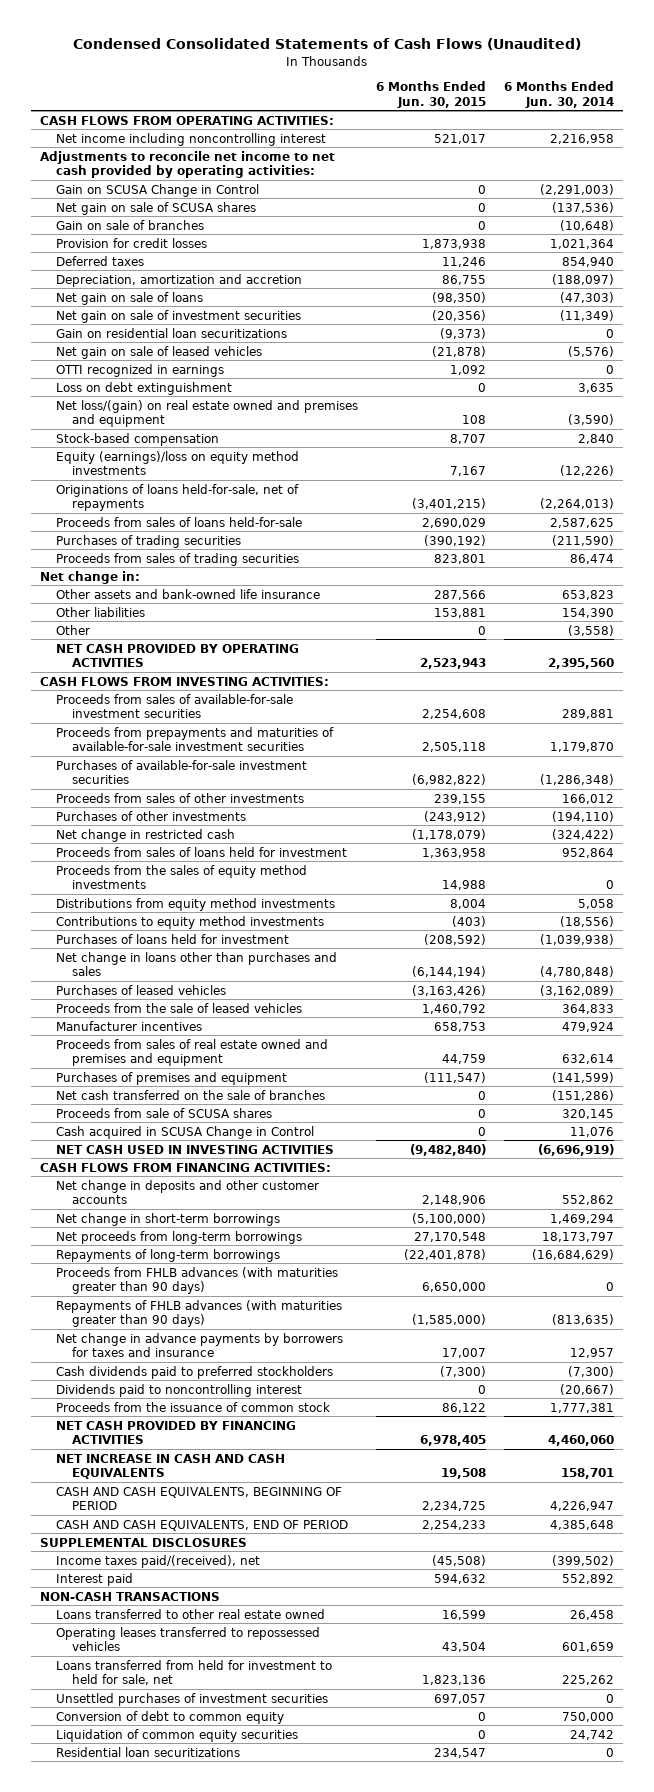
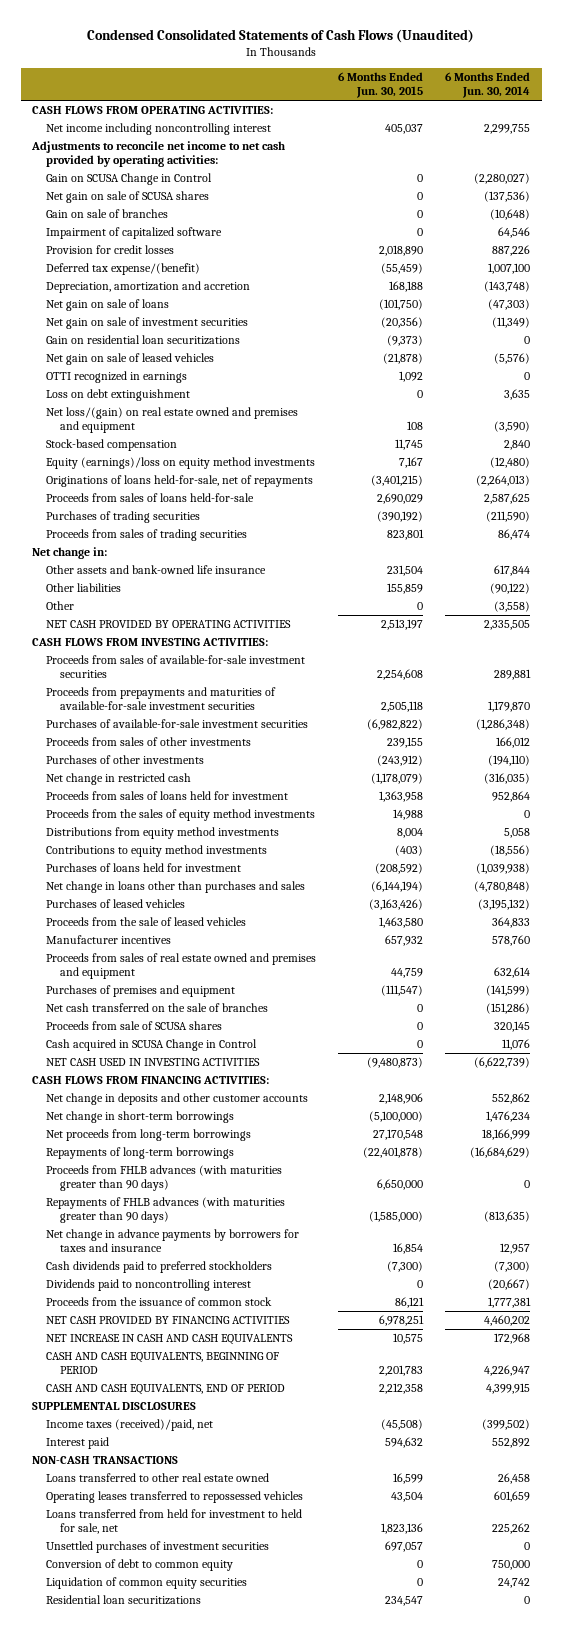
[433,133,486,144] 521,017 -> [385,124,424,135] 405,037
[550,133,615,144] 2,216,958 -> [484,124,531,135] 2,299,755
[540,183,615,195] (2,291,003) -> [474,173,531,185] (2,280,027)
none -> [46,227,223,240] Impairment of capitalized software
[421,238,486,249] 1,873,938 -> [379,245,424,257] 2,018,890
[550,238,615,249] 1,021,364 -> [492,245,531,257] 887,226
[55,255,144,266] Deferred taxes -> [46,263,201,276] Deferred tax expense/(benefit)
[441,256,486,267] 11,246 -> [381,263,424,275] (55,459)
[562,256,615,267] 854,940 -> [488,263,531,275] 1,007,100
[441,274,486,285] 86,755 -> [389,281,424,293] 168,188
[552,273,615,285] (188,097) -> [484,281,531,293] (143,748)
[431,291,486,303] (98,350) -> [379,299,424,311] (101,750)
[449,433,486,444] 8,707 -> [395,439,424,451] 11,745
[560,465,615,477] (12,226) -> [490,457,531,469] (12,480)
[433,589,486,600] 287,566 -> [387,565,424,577] 231,504
[562,589,615,600] 653,823 -> [494,565,531,577] 617,844
[433,607,486,618] 153,881 -> [387,583,424,595] 155,859
[562,607,615,618] 154,390 -> [490,583,531,595] (90,122)
[419,658,486,670] 2,523,943 -> [381,619,424,631] 2,513,197
[548,658,615,670] 2,395,560 -> [484,620,531,631] 2,335,505
[552,828,615,840] (324,422) -> [484,773,531,785] (316,035)
[540,984,615,996] (3,162,089) -> [478,899,531,911] (3,195,132)
[421,1003,486,1014] 1,460,792 -> [379,917,424,929] 1,463,580
[433,1021,486,1032] 658,753 -> [385,935,424,947] 657,932
[562,1021,615,1032] 479,924 -> [492,935,531,947] 578,760
[409,1143,486,1156] (9,482,840) -> [367,1057,424,1069] (9,480,873)
[538,1143,615,1156] (6,696,919) -> [474,1057,531,1069] (6,622,739)
[550,1213,615,1224] 1,469,294 -> [486,1111,531,1123] 1,476,234
[542,1231,615,1242] 18,173,797 -> [482,1129,531,1141] 18,166,999
[441,1348,486,1359] 17,007 -> [393,1243,424,1255] 16,854
[441,1402,486,1413] 86,122 -> [395,1297,425,1309] 86,121
[419,1435,486,1447] 6,978,405 -> [379,1315,425,1327] 6,978,251
[548,1435,615,1447] 4,460,060 -> [484,1315,531,1327] 4,460,202
[440,1468,486,1480] 19,508 -> [393,1333,424,1345] 10,575
[561,1468,615,1480] 158,701 -> [494,1333,531,1345] 172,968
[421,1501,486,1512] 2,234,725 -> [379,1365,424,1377] 2,201,783
[421,1519,486,1530] 2,254,233 -> [379,1383,424,1395] 2,212,358
[550,1519,615,1530] 4,385,648 -> [486,1383,531,1395] 4,399,915
[55,1554,260,1568] Income taxes paid/(received), net -> [46,1419,214,1432] Income taxes (received)/paid, net

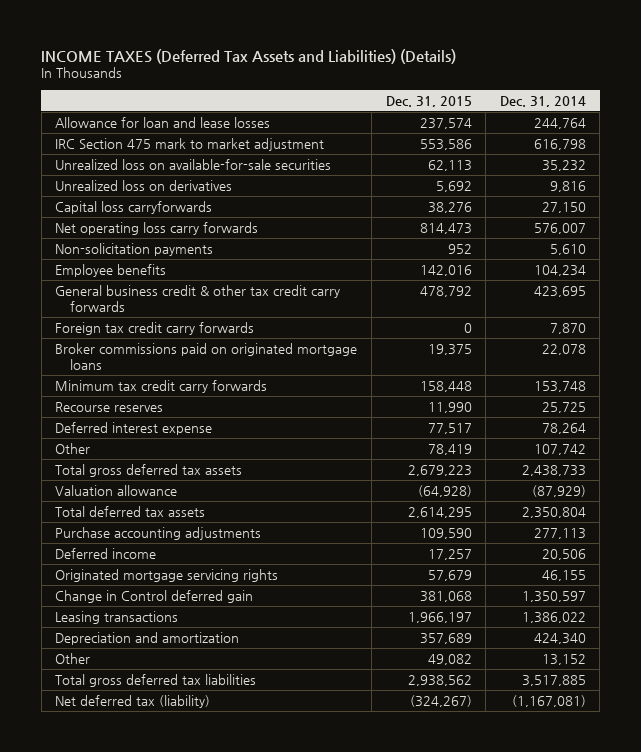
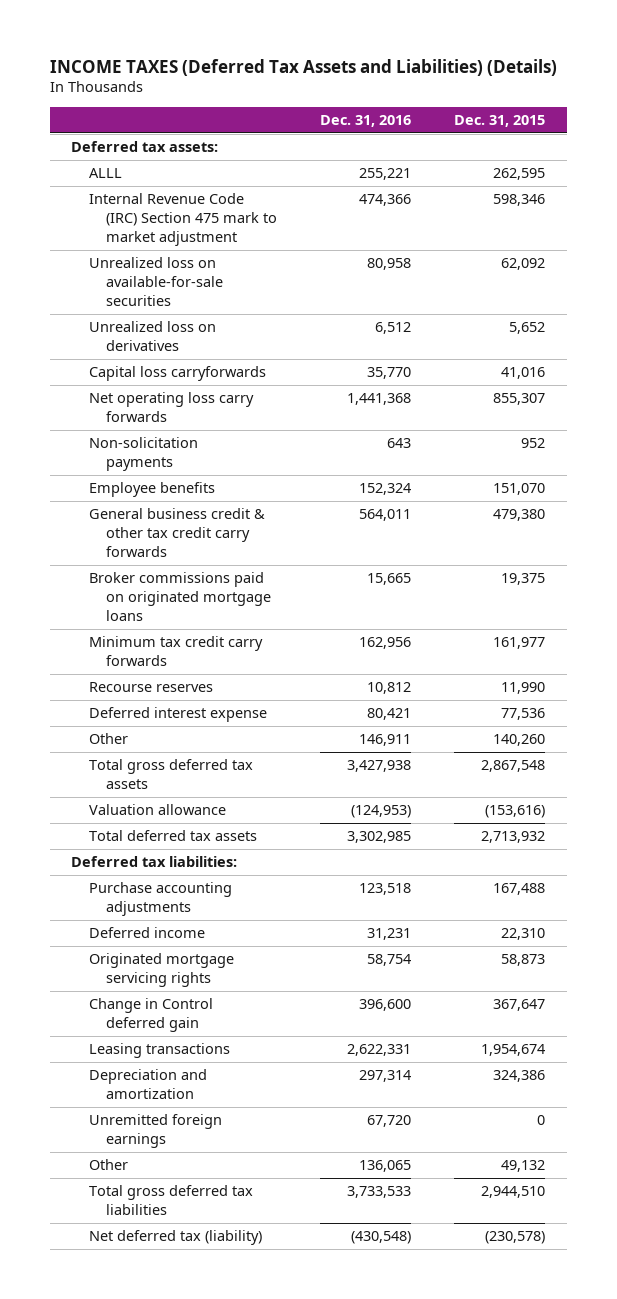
[499,95,586,107] Dec. 31, 2014 -> none
none -> [320,115,412,128] Dec. 31, 2016
[55,116,271,128] Allowance for loan and lease losses -> none
none -> [71,141,219,153] Deferred tax assets:
none -> [88,168,122,179] ALLL
[55,137,325,151] IRC Section 475 mark to market adjustment -> [88,193,278,247] Internal Revenue Code (IRC) Section 475 mark to market adjustment
[419,138,472,150] 553,586 -> [493,194,546,207] 598,346
[427,159,472,171] 62,113 -> [501,258,546,271] 62,092
[435,180,472,192] 5,692 -> [509,322,546,335] 5,652
[427,201,472,213] 38,276 -> [501,367,546,380] 41,016
[419,222,472,234] 814,473 -> [493,393,546,406] 855,307
[55,321,255,335] Foreign tax credit carry forwards -> none
[419,264,472,276] 142,016 -> [493,483,546,496] 151,070
[419,285,472,297] 478,792 -> [493,509,546,522] 479,380
[419,380,472,392] 158,448 -> [493,637,546,650] 161,977
[427,422,472,434] 77,517 -> [501,708,546,721] 77,536
[427,443,472,455] 78,419 -> [493,734,546,747] 140,260
[407,464,472,476] 2,679,223 -> [481,760,546,773] 2,867,548
[417,484,472,497] (64,928) -> [485,805,546,819] (153,616)
[407,506,472,518] 2,614,295 -> [481,831,546,844] 2,713,932
none -> [71,856,238,868] Deferred tax liabilities:
[419,527,472,539] 109,590 -> [493,883,546,896] 167,488
[427,548,472,560] 17,257 -> [501,928,546,941] 22,310
[427,569,472,581] 57,679 -> [501,954,546,967] 58,873
[419,590,472,602] 381,068 -> [493,999,546,1012] 367,647
[407,611,472,623] 1,966,197 -> [481,1044,546,1057] 1,954,674
[419,632,472,644] 357,689 -> [493,1070,546,1083] 324,386
none -> [88,1114,222,1149] Unremitted foreign earnings
[427,653,472,665] 49,082 -> [501,1160,546,1173] 49,132
[407,674,472,686] 2,938,562 -> [481,1186,546,1199] 2,944,510
[409,694,472,707] (324,267) -> [485,1231,546,1245] (230,578)

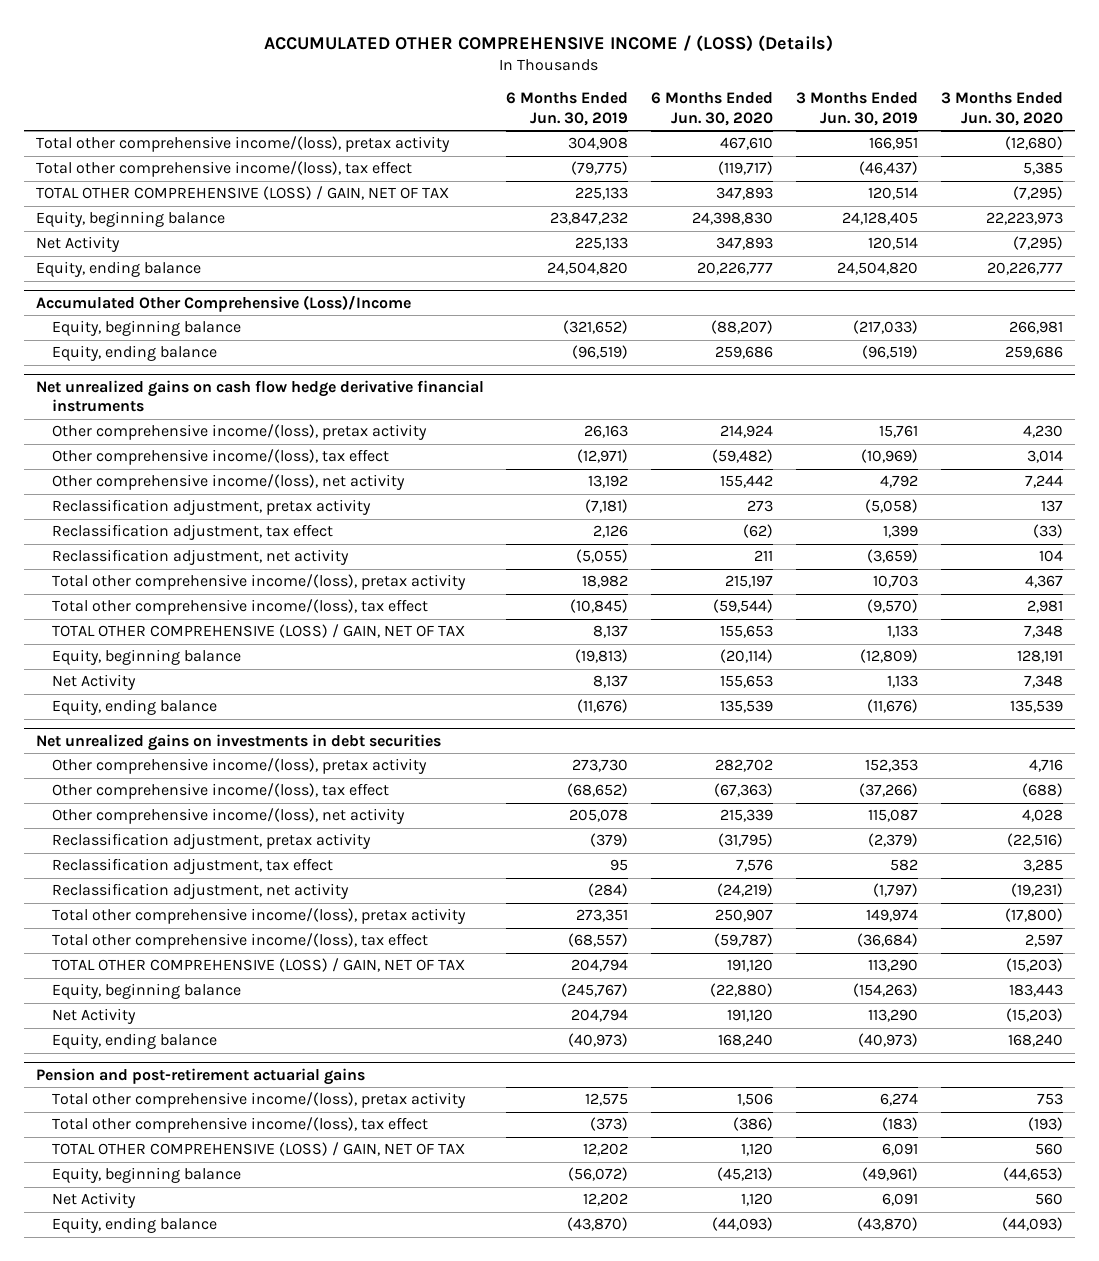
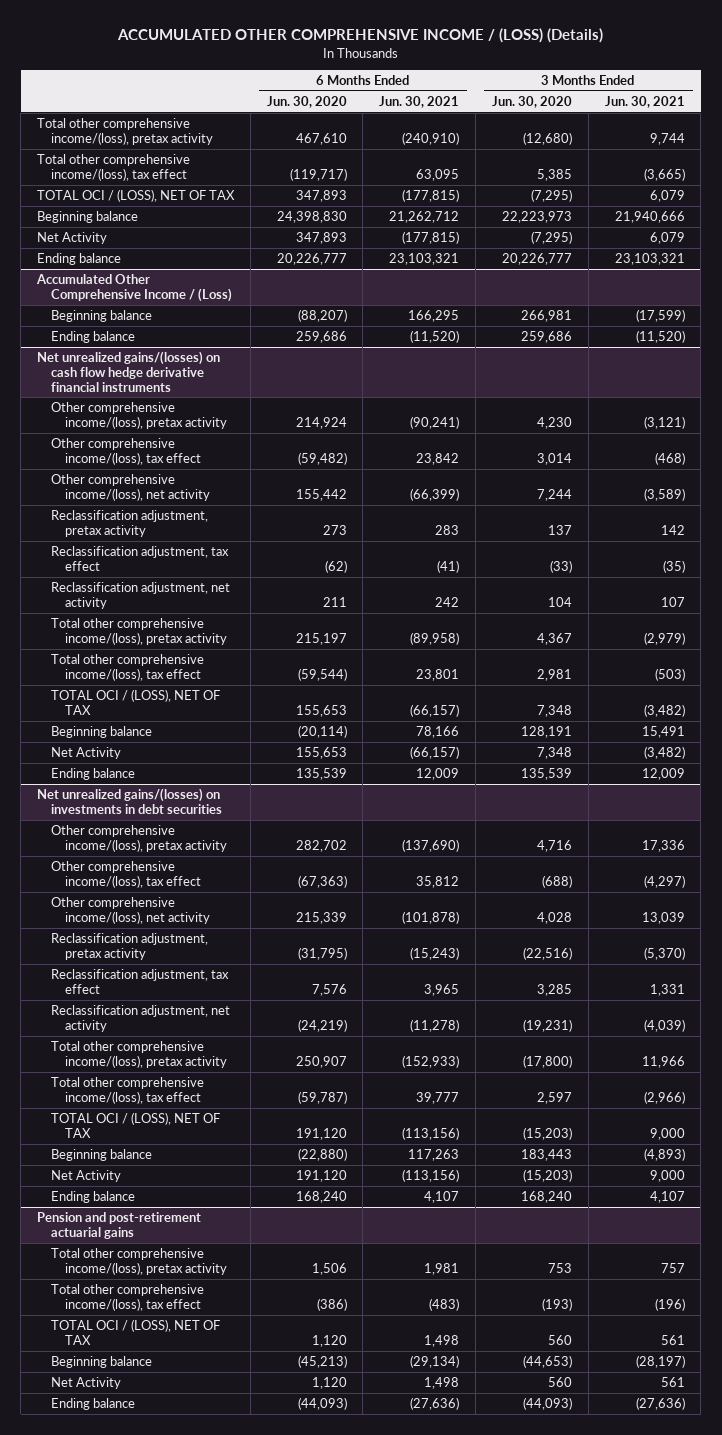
[506,92,629,126] 6 Months Ended Jun. 30, 2019 -> none
[796,92,919,126] 3 Months Ended Jun. 30, 2019 -> none
none -> [379,95,460,108] Jun. 30, 2021
none -> [604,95,685,108] Jun. 30, 2021
[35,186,449,201] TOTAL OTHER COMPREHENSIVE (LOSS) / GAIN, NET OF TAX -> [37,188,236,202] TOTAL OCI / (LOSS), NET OF TAX
[35,211,225,228] Equity, beginning balance -> [37,210,139,223] Beginning balance
[35,261,201,278] Equity, ending balance -> [37,252,122,265] Ending balance
[35,295,411,313] Accumulated Other Comprehensive (Loss)/Income -> [36,273,232,302] Accumulated Other Comprehensive Income / (Loss)
[52,320,242,337] Equity, beginning balance -> [50,309,152,322] Beginning balance
[52,345,218,362] Equity, ending balance -> [50,330,135,343] Ending balance
[35,380,484,413] Net unrealized gains on cash flow hedge derivative financial instruments -> [37,350,221,392] Net unrealized gains/(losses) on cash flow hedge derivative financial instruments
[52,624,466,639] TOTAL OTHER COMPREHENSIVE (LOSS) / GAIN, NET OF TAX -> [50,688,220,715] TOTAL OCI / (LOSS), NET OF TAX
[52,649,242,666] Equity, beginning balance -> [50,725,152,738] Beginning balance
[52,699,218,716] Equity, ending balance -> [50,767,135,780] Ending balance
[35,734,441,752] Net unrealized gains on investments in debt securities -> [37,787,222,814] Net unrealized gains/(losses) on investments in debt securities
[52,958,466,973] TOTAL OTHER COMPREHENSIVE (LOSS) / GAIN, NET OF TAX -> [50,1111,220,1138] TOTAL OCI / (LOSS), NET OF TAX
[52,983,242,1000] Equity, beginning balance -> [50,1148,152,1161] Beginning balance
[52,1033,218,1050] Equity, ending balance -> [50,1190,135,1203] Ending balance
[52,1142,466,1157] TOTAL OTHER COMPREHENSIVE (LOSS) / GAIN, NET OF TAX -> [50,1318,220,1345] TOTAL OCI / (LOSS), NET OF TAX
[52,1167,242,1184] Equity, beginning balance -> [50,1355,152,1368] Beginning balance
[52,1217,218,1234] Equity, ending balance -> [50,1397,135,1410] Ending balance

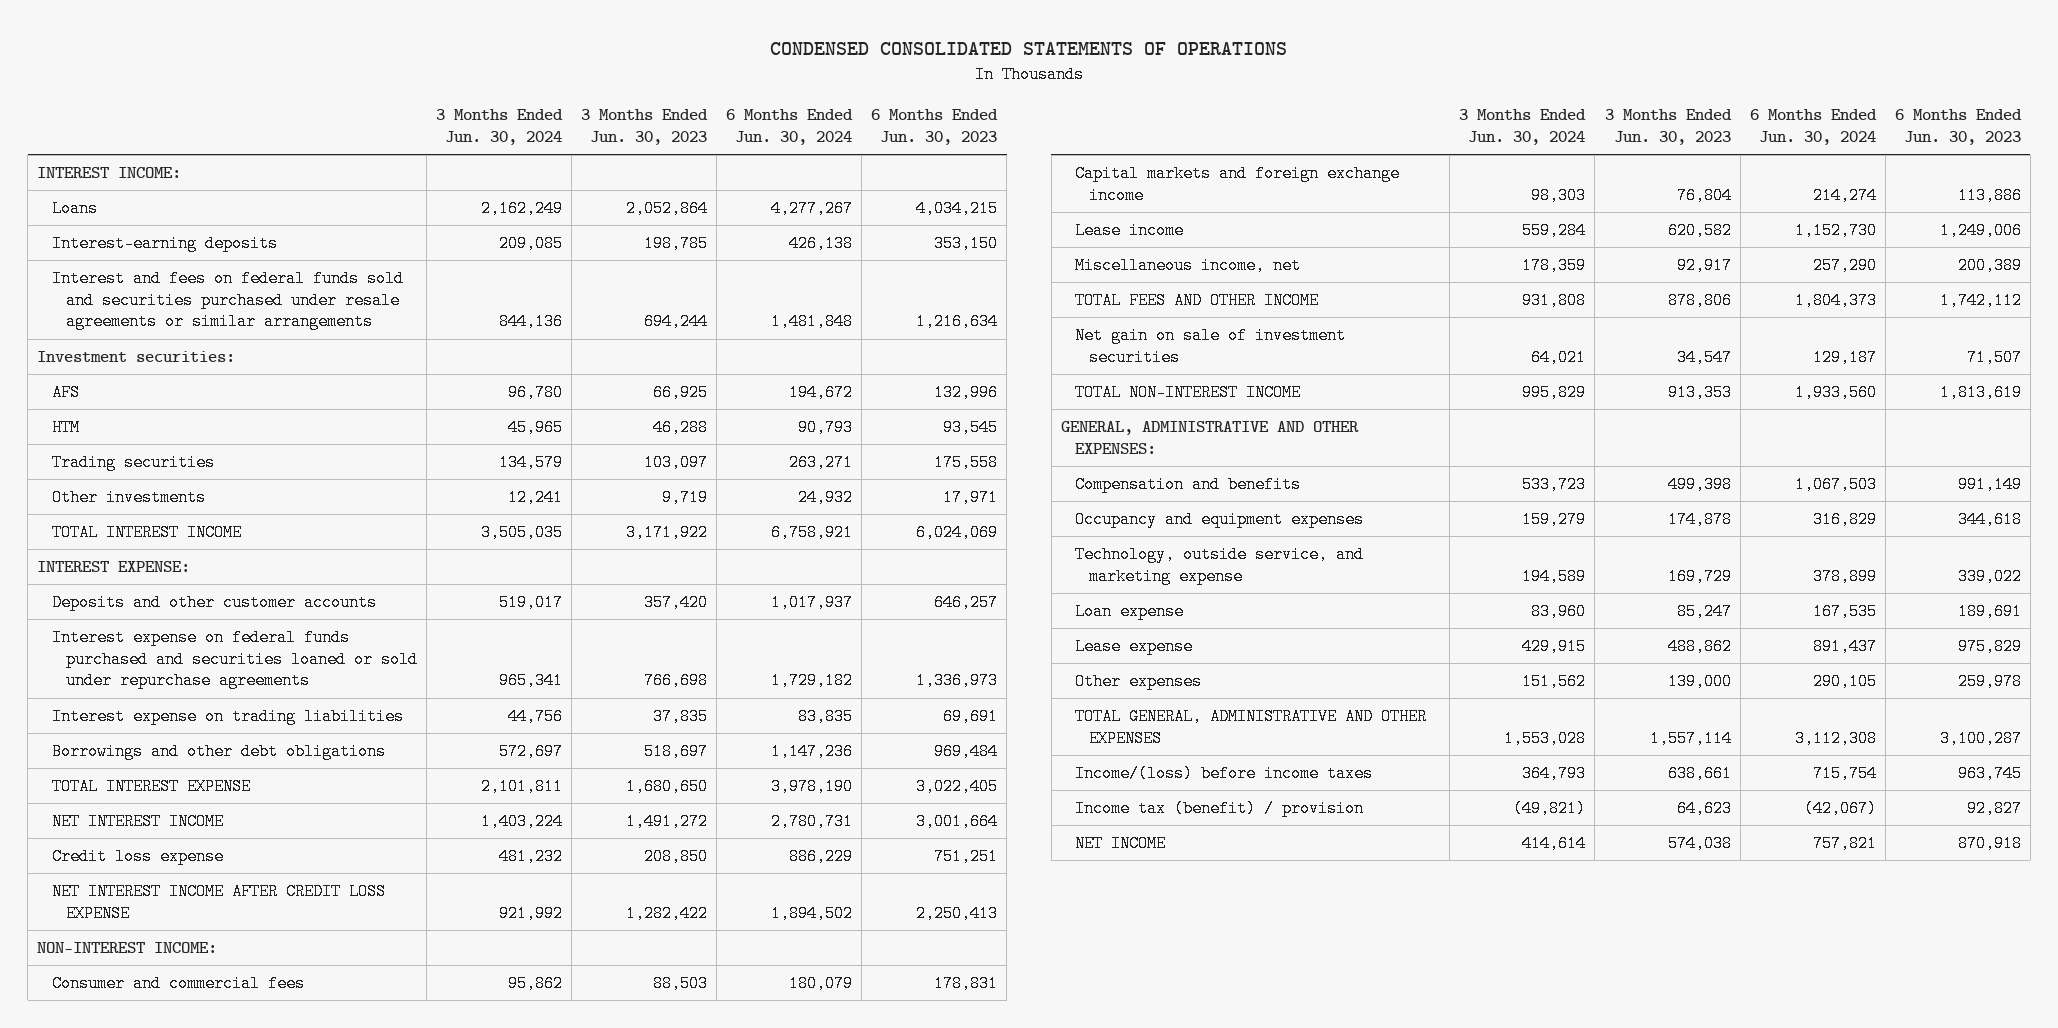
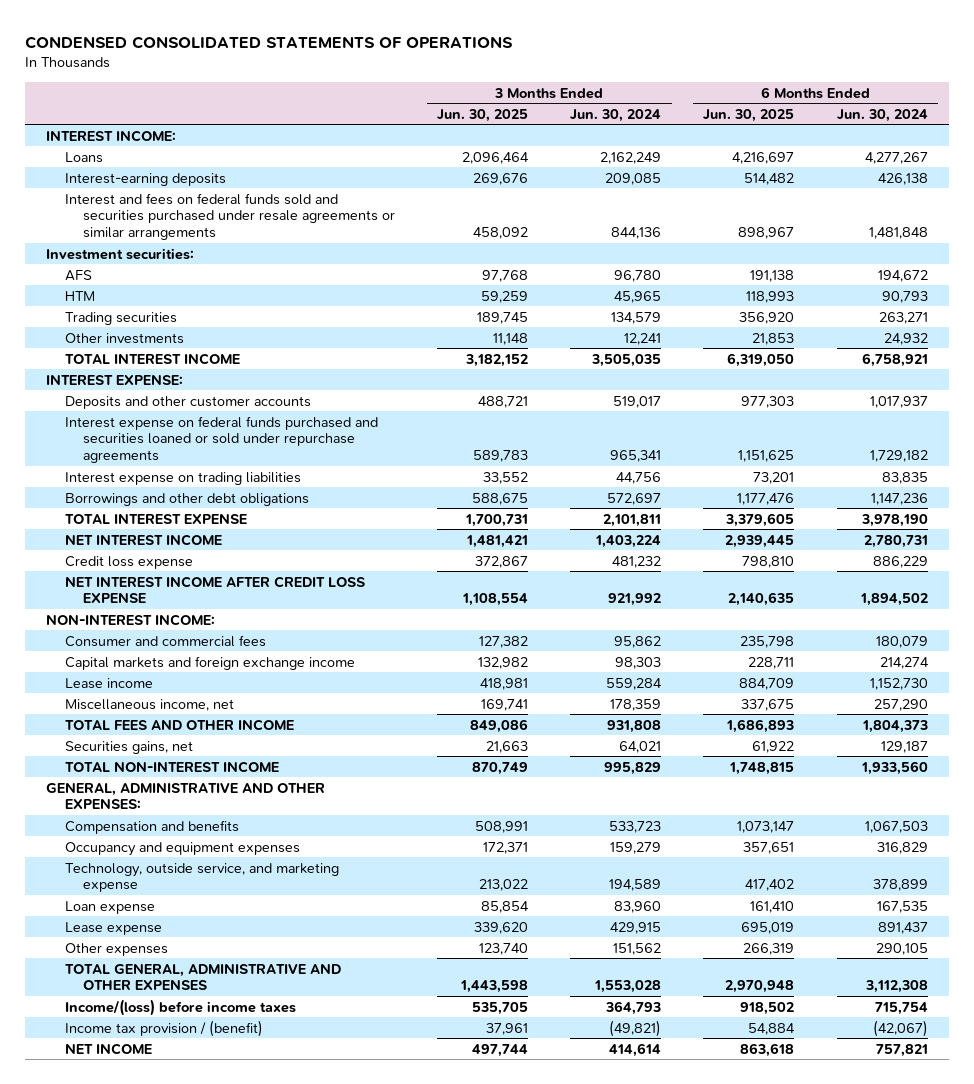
[580,109,708,146] 3 Months Ended Jun. 30, 2023 -> none
[871,109,999,146] 6 Months Ended Jun. 30, 2023 -> none
none -> [437,108,529,122] Jun. 30, 2025
none -> [703,108,795,122] Jun. 30, 2025
[1075,326,1347,366] Net gain on sale of investment securities -> [64,740,193,754] Securities gains, net
[1075,799,1365,817] Income tax (benefit) / provision -> [64,1019,263,1037] Income tax provision / (benefit)

